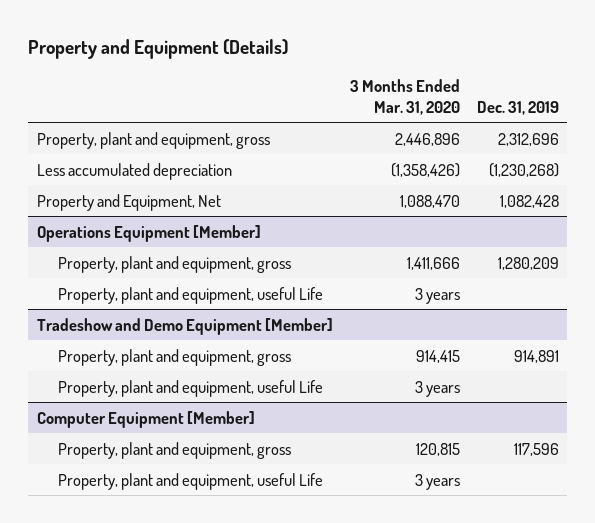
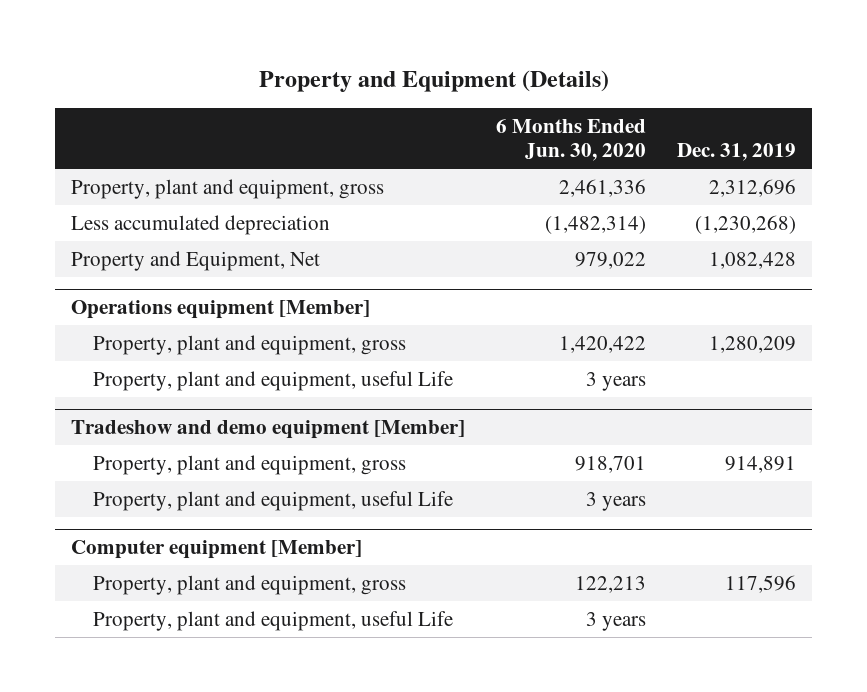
[349,79,460,115] 3 Months Ended Mar. 31, 2020 -> none
none -> [496,118,647,162] 6 Months Ended Jun. 30, 2020
[36,224,261,242] Operations Equipment [Member] -> [70,299,370,319] Operations equipment [Member]
[36,317,333,335] Tradeshow and Demo Equipment [Member] -> [70,419,465,439] Tradeshow and demo equipment [Member]
[36,410,255,428] Computer Equipment [Member] -> [70,539,362,559] Computer equipment [Member]

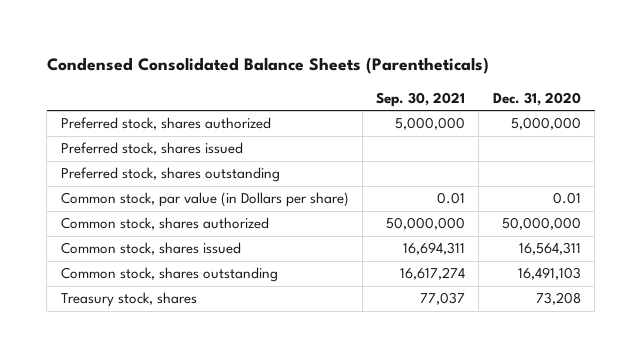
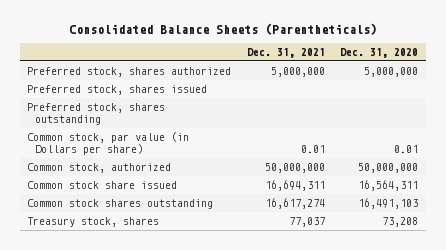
[46,57,489,75] Condensed Consolidated Balance Sheets (Parentheticals) -> [68,22,377,35] Consolidated Balance Sheets (Parentheticals)
[376,91,466,107] Sep. 30, 2021 -> none
none -> [246,47,325,58] Dec. 31, 2021
[60,217,269,231] Common stock, shares authorized -> [27,163,172,174] Common stock, authorized
[60,242,241,256] Common stock, shares issued -> [27,181,178,190] Common stock share issued
[60,267,278,283] Common stock, shares outstanding -> [27,199,214,210] Common stock shares outstanding

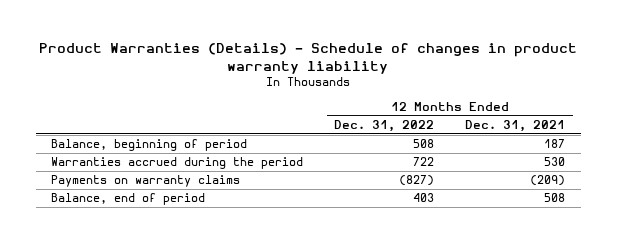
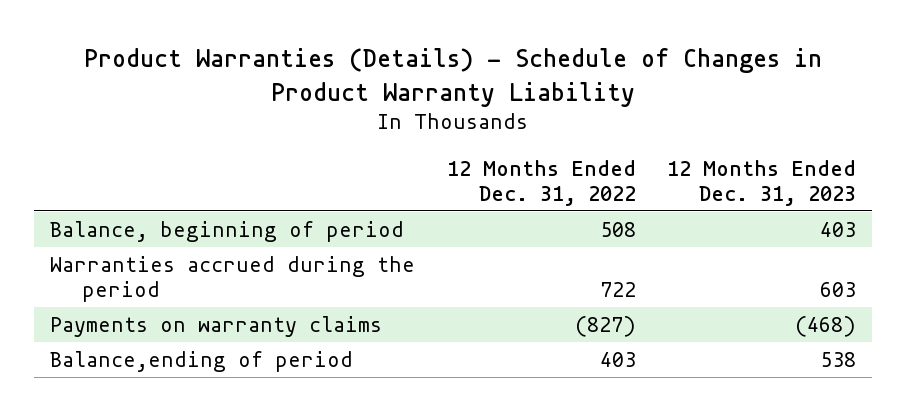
[39,43,578,74] Product Warranties (Details) - Schedule of changes in product warranty liability -> [84,48,823,107] Product Warranties (Details) - Schedule of Changes in Product Warranty Liability
[465,119,566,132] Dec. 31, 2021 -> none
none -> [667,159,857,206] 12 Months Ended Dec. 31, 2023
[51,193,206,206] Balance, end of period -> [50,350,354,372] Balance,ending of period

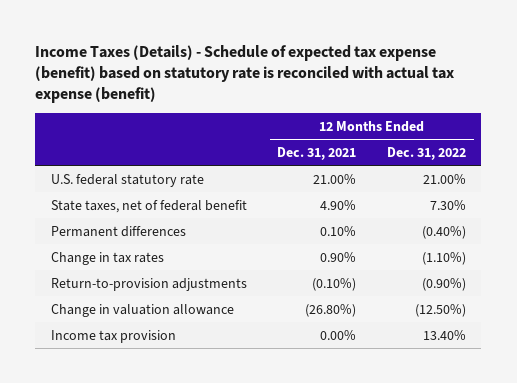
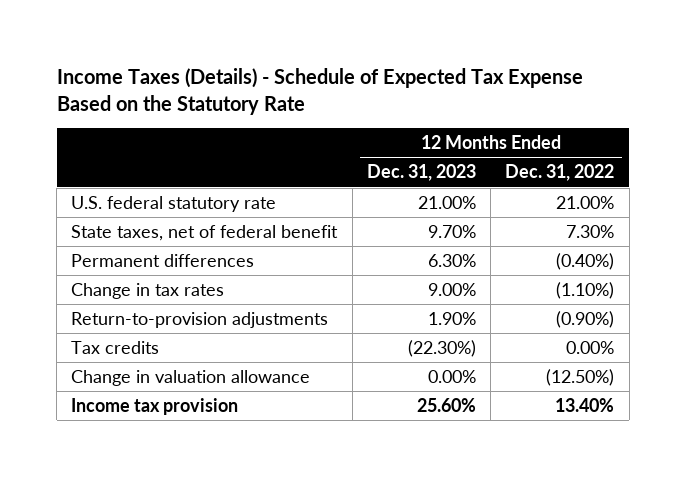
[35,44,455,104] Income Taxes (Details) - Schedule of expected tax expense (benefit) based on statutory rate is reconciled with actual tax expense (benefit) -> [56,67,583,115] Income Taxes (Details) - Schedule of Expected Tax Expense Based on the Statutory Rate
[277,146,357,160] Dec. 31, 2021 -> none
none -> [366,164,476,182] Dec. 31, 2023
none -> [71,340,160,354] Tax credits

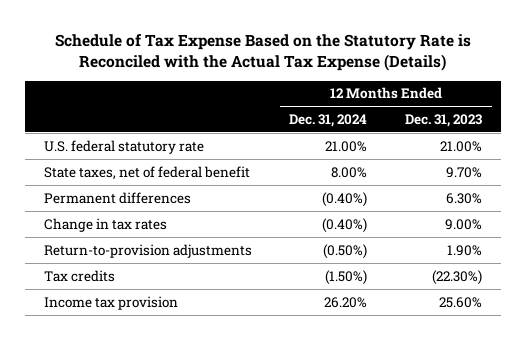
[56,67,583,115] Income Taxes (Details) - Schedule of Expected Tax Expense Based on the Statutory Rate -> [54,34,471,71] Schedule of Tax Expense Based on the Statutory Rate is Reconciled with the Actual Tax Expense (Details)
[505,164,615,182] Dec. 31, 2022 -> none
none -> [289,113,368,127] Dec. 31, 2024
[71,369,311,386] Change in valuation allowance -> none

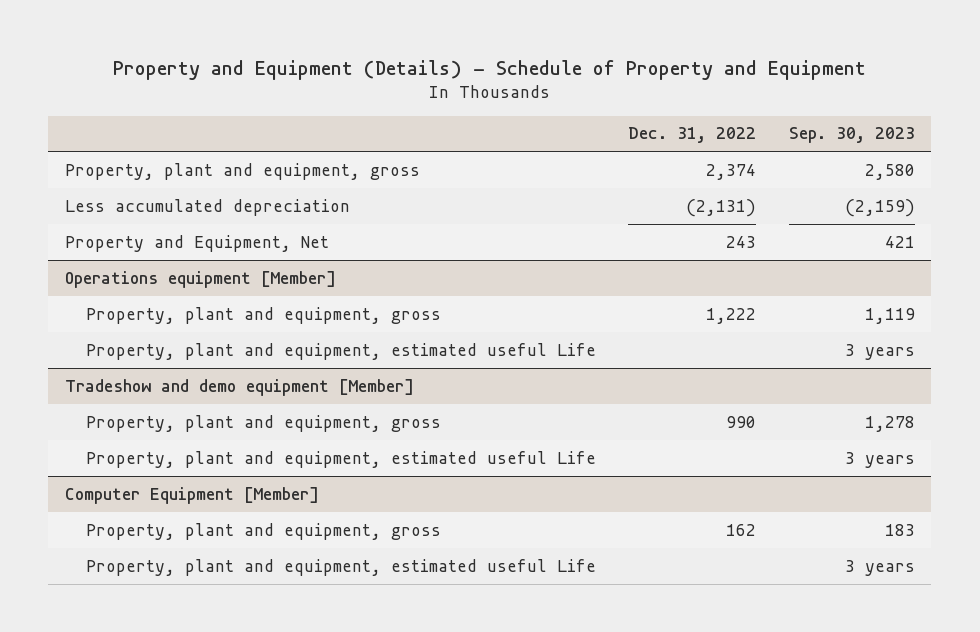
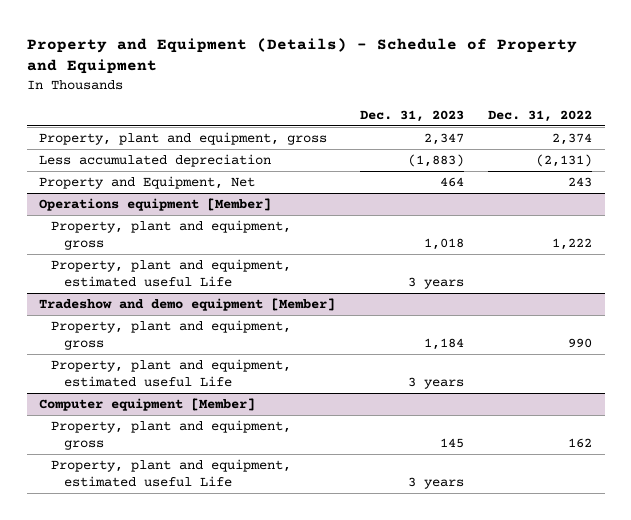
[789,127,916,144] Sep. 30, 2023 -> none
none -> [359,109,464,122] Dec. 31, 2023
[64,486,319,504] Computer Equipment [Member] -> [39,398,256,412] Computer equipment [Member]

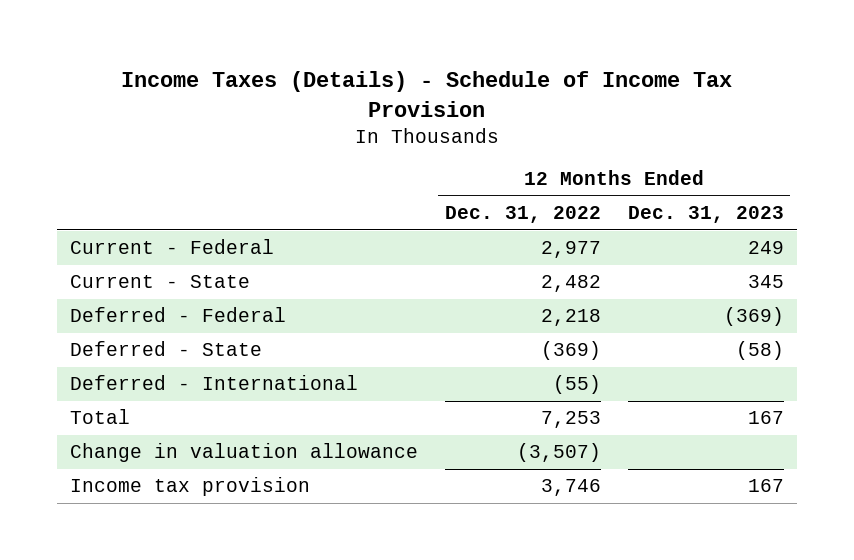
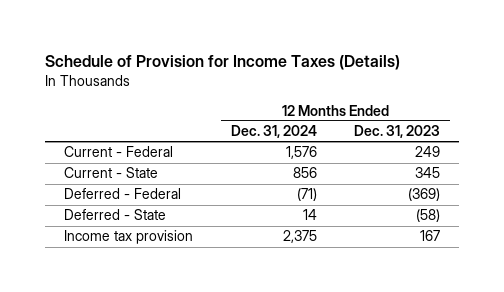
[120,70,732,117] Income Taxes (Details) - Schedule of Income Tax Provision -> [45,55,401,71] Schedule of Provision for Income Taxes (Details)
[444,206,601,224] Dec. 31, 2022 -> none
none -> [230,125,317,139] Dec. 31, 2024
[69,375,358,391] Deferred - International -> none
[69,409,130,425] Total -> none
[69,443,418,463] Change in valuation allowance -> none

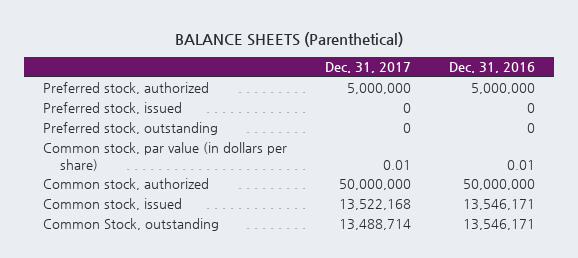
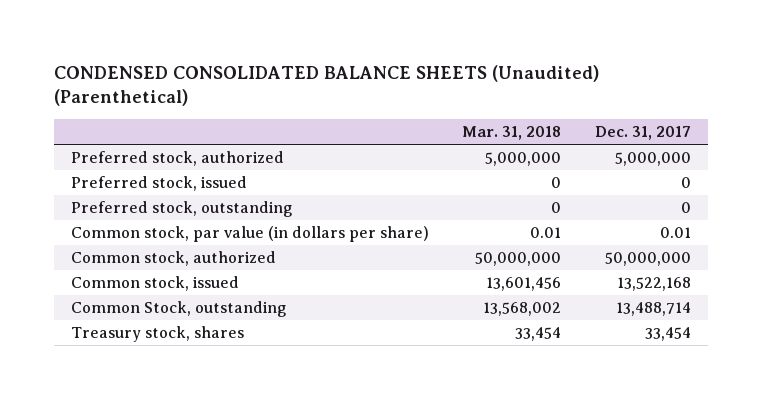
[175,32,404,48] BALANCE SHEETS (Parenthetical) -> [54,64,600,107] CONDENSED CONSOLIDATED BALANCE SHEETS (Unaudited) (Parenthetical)
[449,62,536,74] Dec. 31, 2016 -> none
none -> [462,126,562,141] Mar. 31, 2018
none -> [70,325,244,342] Treasury stock, shares

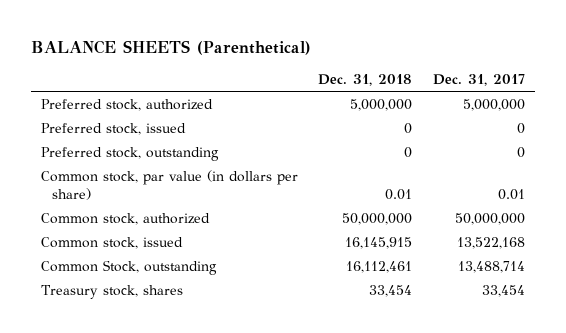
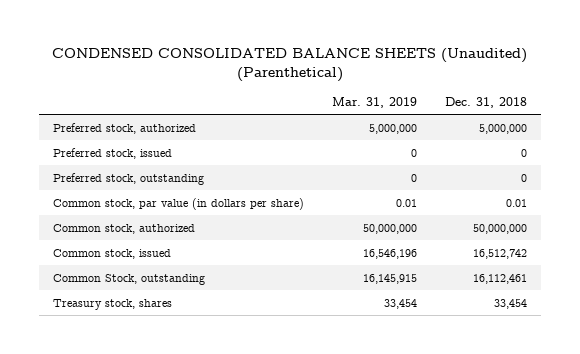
[31,40,312,56] BALANCE SHEETS (Parenthetical) -> [51,48,527,82] CONDENSED CONSOLIDATED BALANCE SHEETS (Unaudited) (Parenthetical)
[432,74,525,87] Dec. 31, 2017 -> none
none -> [331,96,417,108] Mar. 31, 2019
[345,236,413,249] 16,145,915 -> [472,248,527,259] 16,512,742

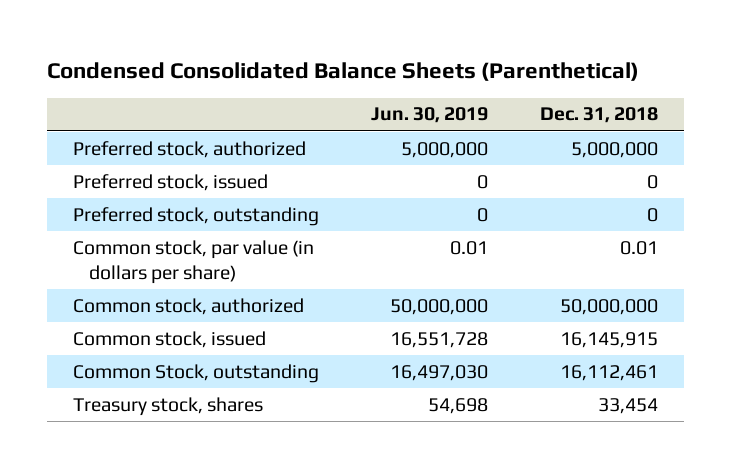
[51,48,527,82] CONDENSED CONSOLIDATED BALANCE SHEETS (Unaudited) (Parenthetical) -> [47,61,640,81] Condensed Consolidated Balance Sheets (Parenthetical)
[331,96,417,108] Mar. 31, 2019 -> none
none -> [371,107,489,124] Jun. 30, 2019
[472,248,527,259] 16,512,742 -> [560,331,659,348] 16,145,915

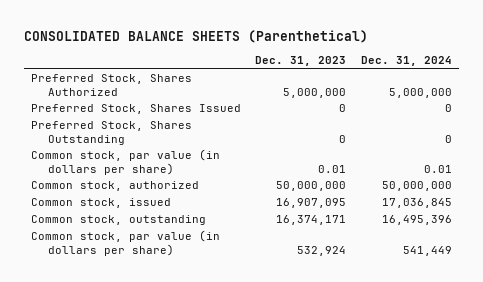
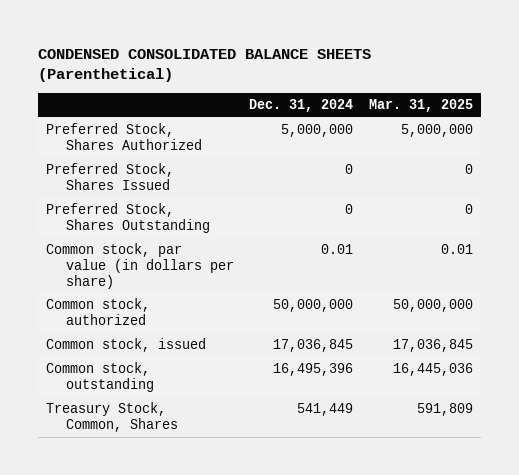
[23,29,368,43] CONSOLIDATED BALANCE SHEETS (Parenthetical) -> [37,48,371,83] CONDENSED CONSOLIDATED BALANCE SHEETS (Parenthetical)
[255,56,347,67] Dec. 31, 2023 -> none
none -> [368,99,473,113] Mar. 31, 2025
[30,230,220,257] Common stock, par value (in dollars per share) -> [45,402,178,432] Treasury Stock, Common, Shares

